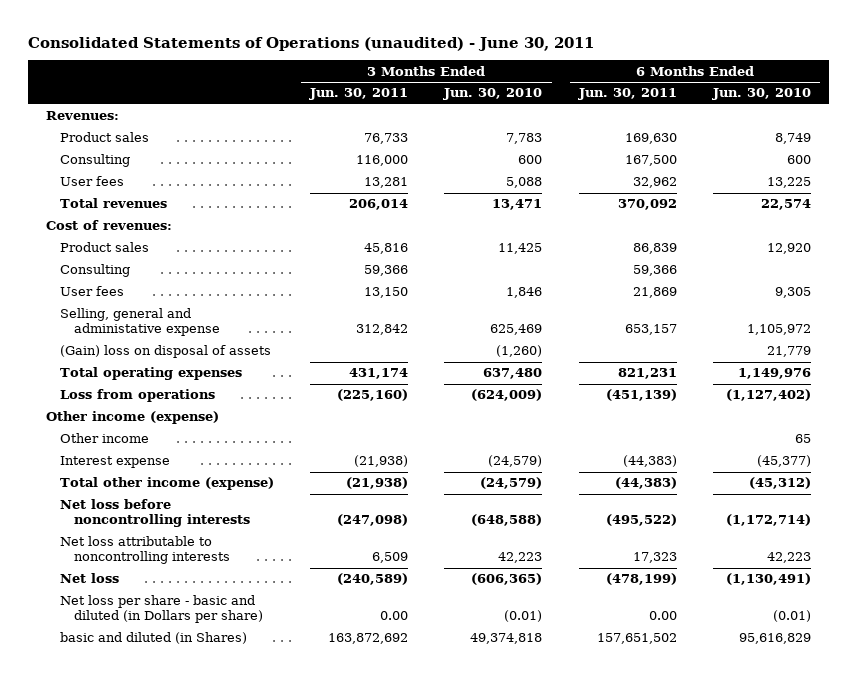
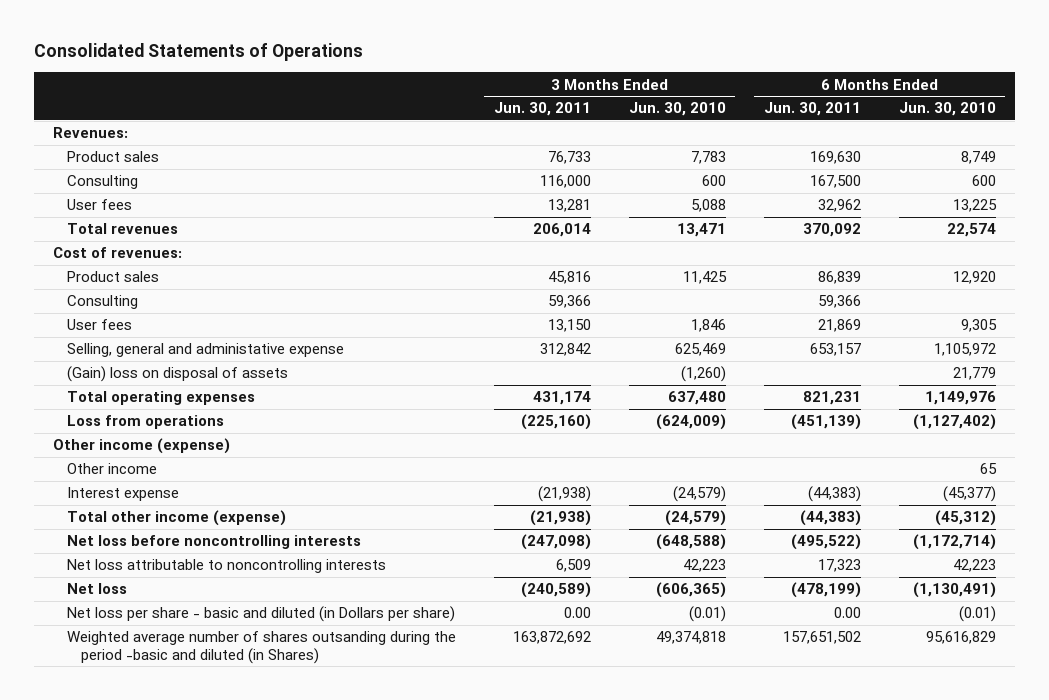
[28,36,595,51] Consolidated Statements of Operations (unaudited) - June 30, 2011 -> [33,43,363,62] Consolidated Statements of Operations
[60,632,248,645] basic and diluted (in Shares) -> [66,631,456,664] Weighted average number of shares outsanding during the period -basic and diluted (in Shares)

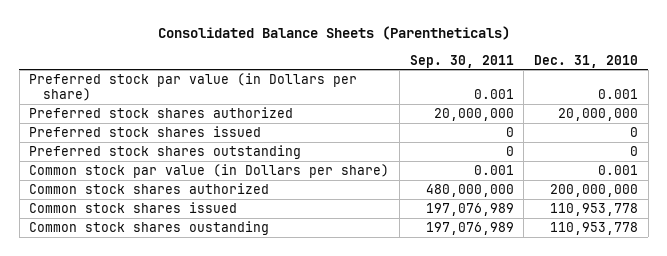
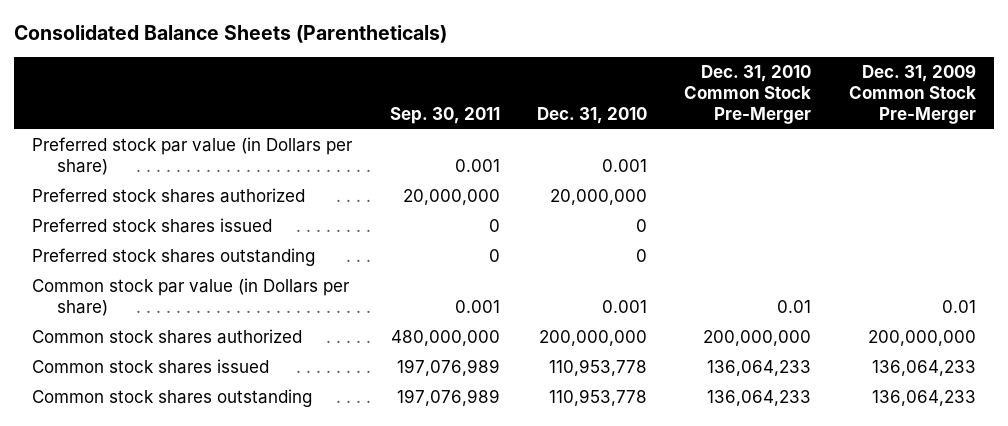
none -> [684,64,812,125] Dec. 31, 2010 Common Stock Pre-Merger
none -> [848,63,976,125] Dec. 31, 2009 Common Stock Pre-Merger
[29,220,270,235] Common stock shares oustanding -> [32,389,313,408] Common stock shares outstanding

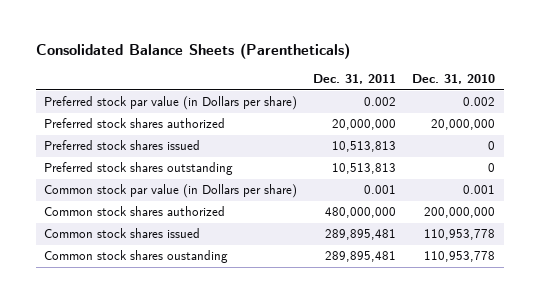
[389,107,500,125] Sep. 30, 2011 -> none
[684,64,812,125] Dec. 31, 2010 Common Stock Pre-Merger -> none
[848,63,976,125] Dec. 31, 2009 Common Stock Pre-Merger -> none
none -> [313,74,397,85] Dec. 31, 2011
[602,159,648,173] 0.001 -> [463,97,496,107] 0.002
[32,389,313,408] Common stock shares outstanding -> [43,250,228,264] Common stock shares oustanding

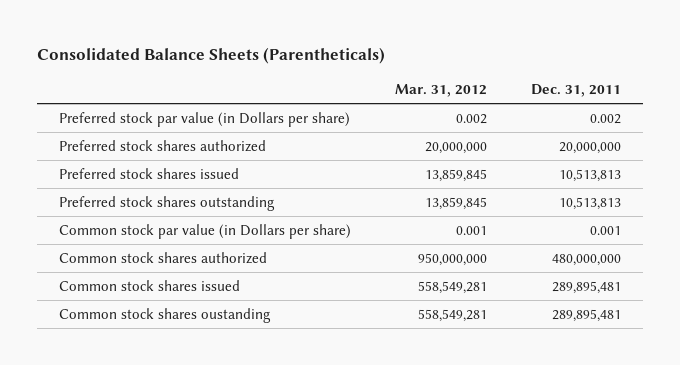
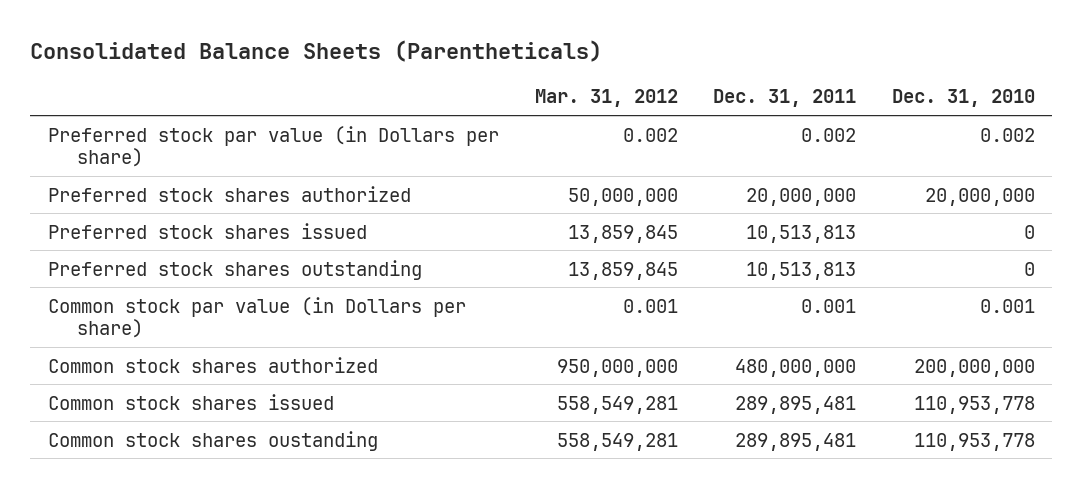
none -> [891,89,1035,108] Dec. 31, 2010
[425,141,488,154] 20,000,000 -> [567,187,678,206] 50,000,000

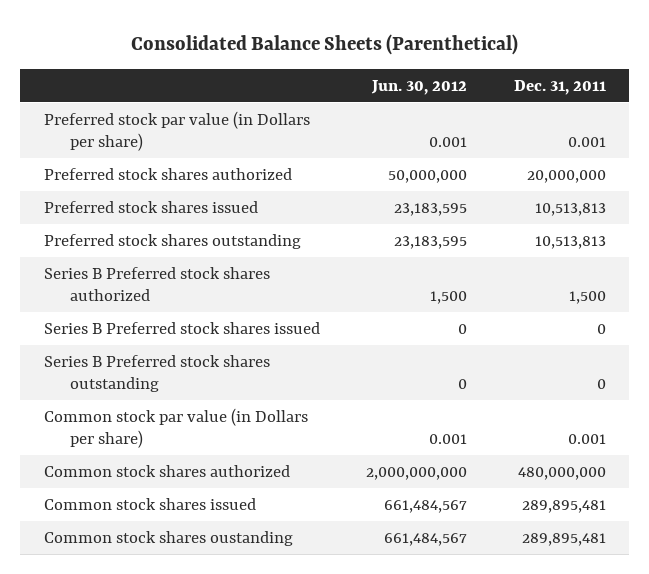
[30,40,603,63] Consolidated Balance Sheets (Parentheticals) -> [130,33,518,55] Consolidated Balance Sheets (Parenthetical)
[534,89,678,108] Mar. 31, 2012 -> none
[891,89,1035,108] Dec. 31, 2010 -> none
none -> [371,79,468,95] Jun. 30, 2012
[801,127,857,142] 0.002 -> [567,137,606,148] 0.001
none -> [43,266,270,302] Series B Preferred stock shares authorized
none -> [43,321,320,334] Series B Preferred stock shares issued
none -> [43,354,270,393] Series B Preferred stock shares outstanding

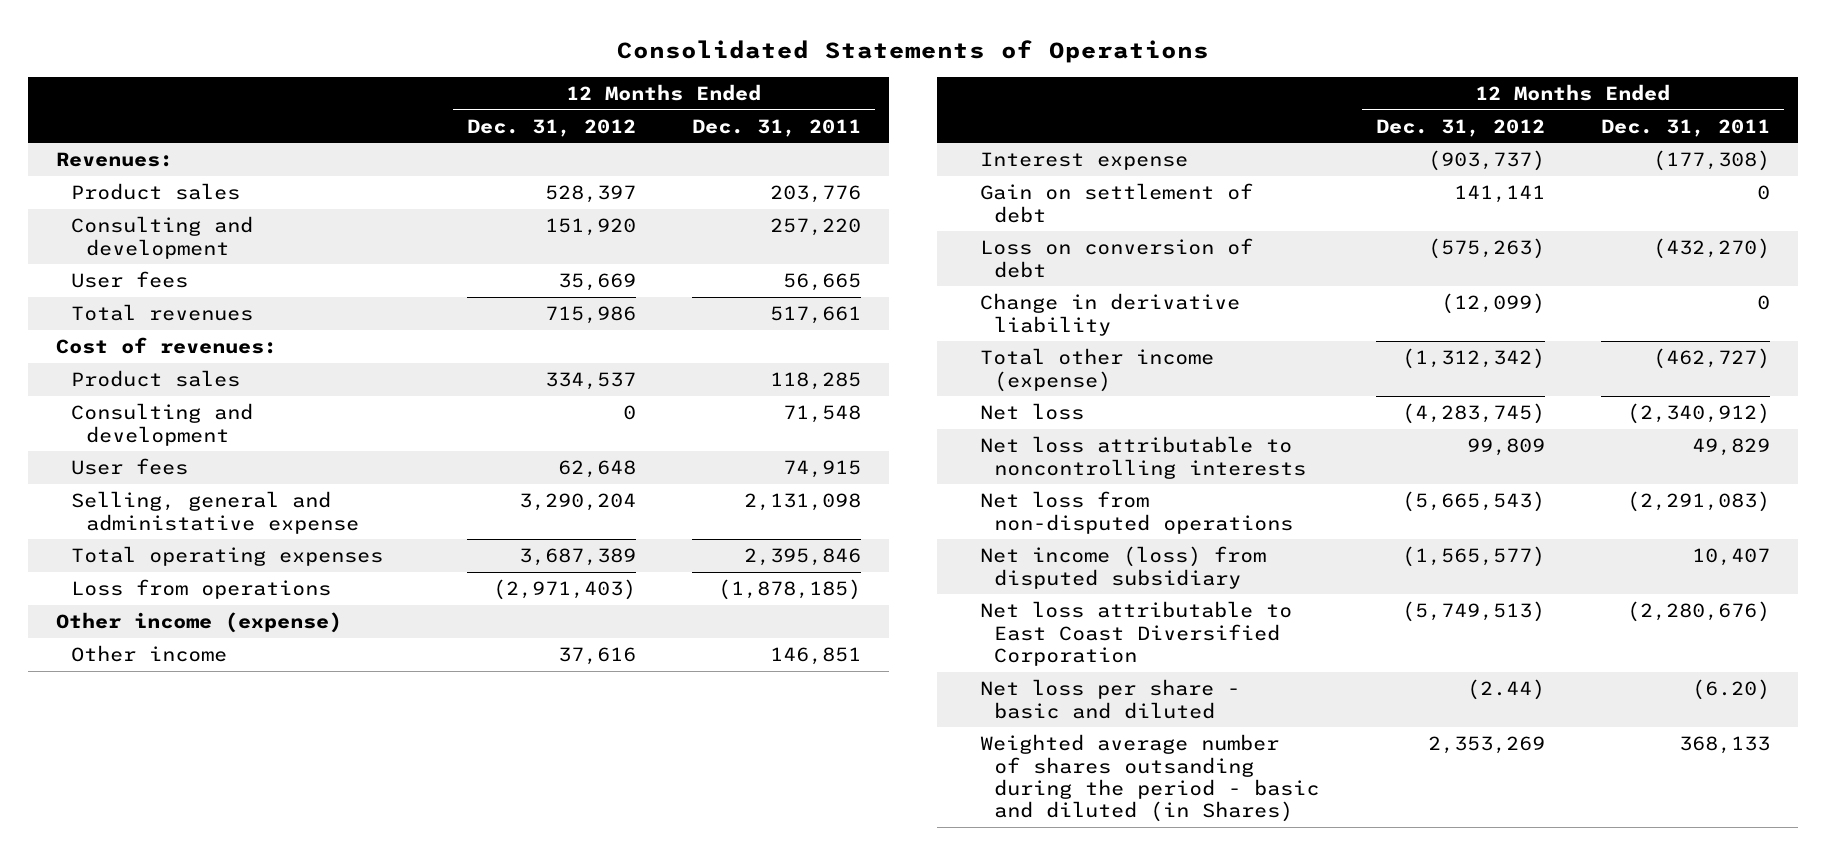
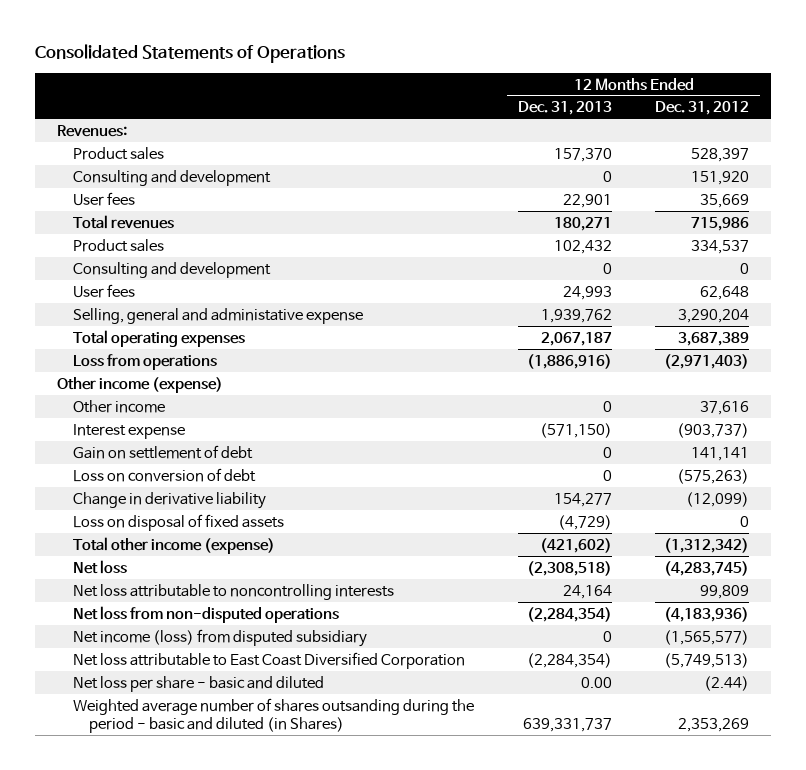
[692,118,862,137] Dec. 31, 2011 -> none
none -> [517,101,612,116] Dec. 31, 2013
[56,337,278,355] Cost of revenues: -> none
none -> [72,513,284,531] Loss on disposal of fixed assets
[1401,491,1545,513] (5,665,543) -> [664,606,750,622] (4,183,936)

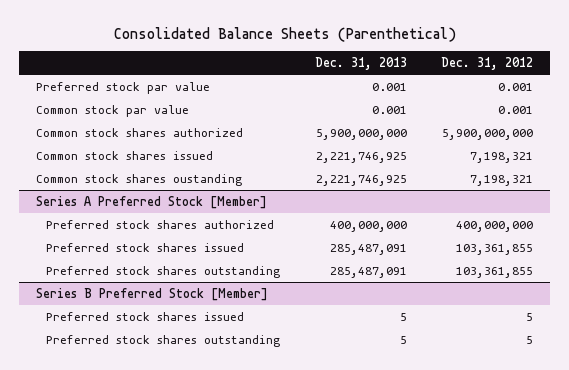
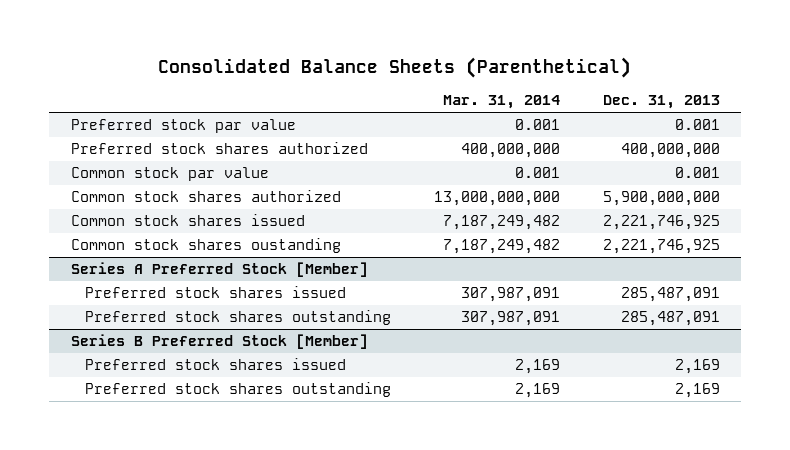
[440,56,533,70] Dec. 31, 2012 -> none
none -> [442,95,560,110] Mar. 31, 2014
none -> [70,142,368,155] Preferred stock shares authorized
[46,219,275,229] Preferred stock shares authorized -> none
[399,312,407,321] 5 -> [674,359,720,375] 2,169
[399,335,407,344] 5 -> [674,383,720,399] 2,169

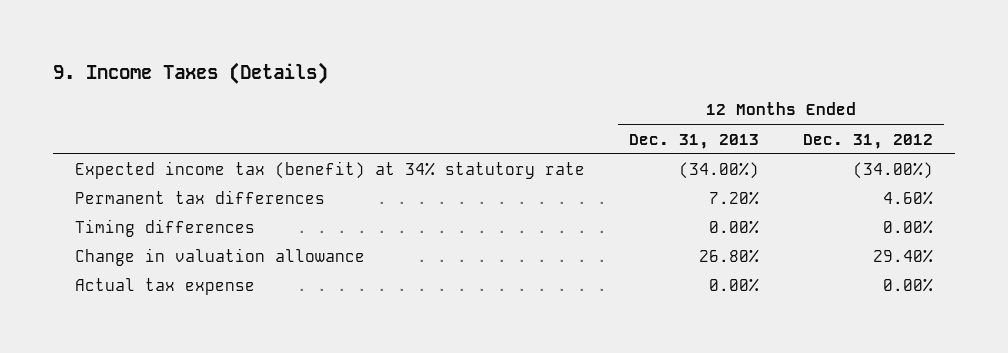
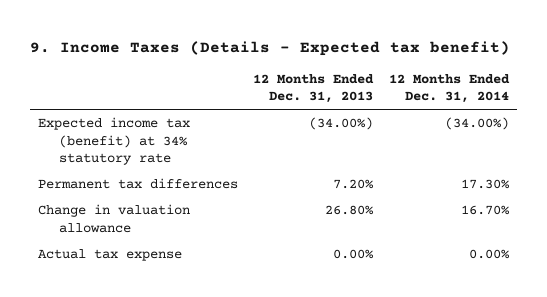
[53,61,329,84] 9. Income Taxes (Details) -> [30,40,511,56] 9. Income Taxes (Details - Expected tax benefit)
[802,133,933,149] Dec. 31, 2012 -> none
none -> [389,73,511,104] 12 Months Ended Dec. 31, 2014
[75,219,256,238] Timing differences -> none

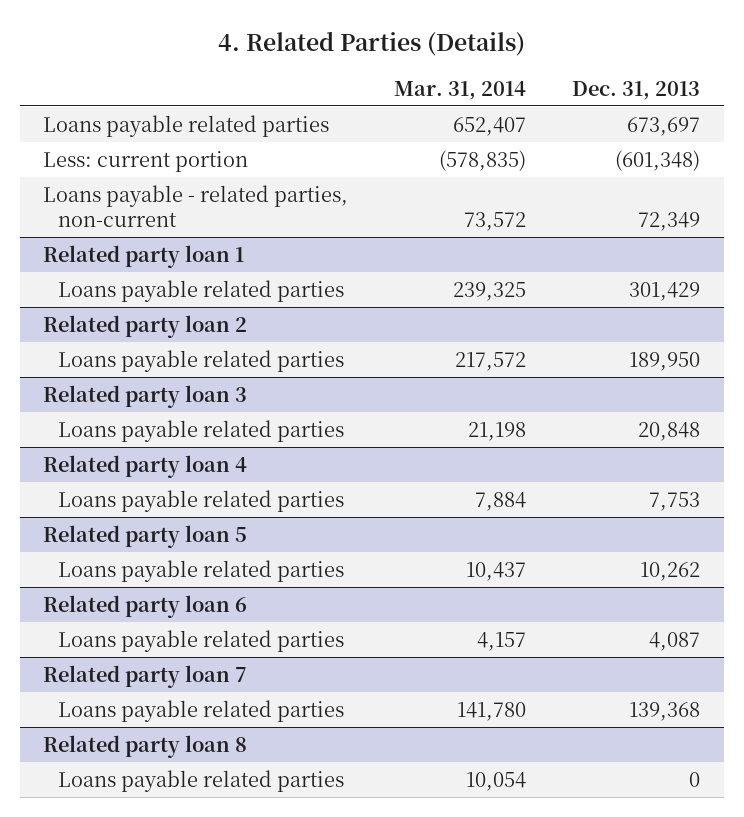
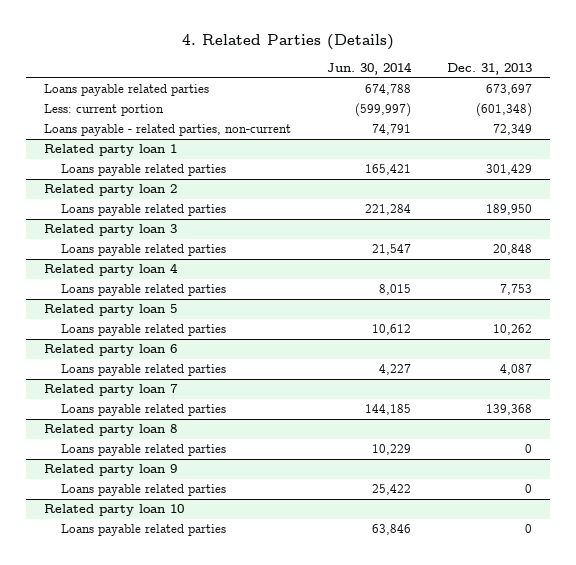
[394,80,527,100] Mar. 31, 2014 -> none
none -> [327,62,413,76] Jun. 30, 2014
none -> [44,464,178,477] Related party loan 9
none -> [60,484,226,497] Loans payable related parties
none -> [44,504,185,517] Related party loan 10
none -> [60,524,226,537] Loans payable related parties

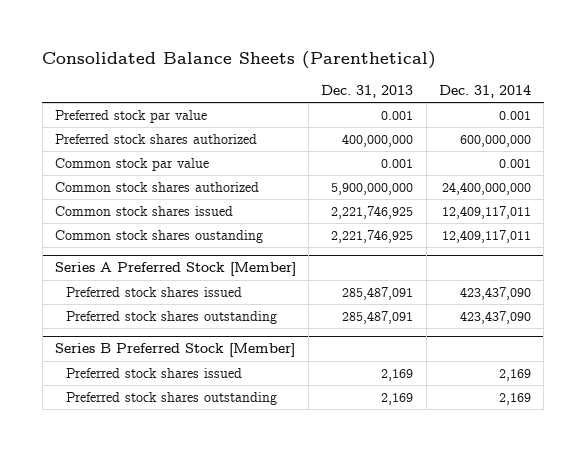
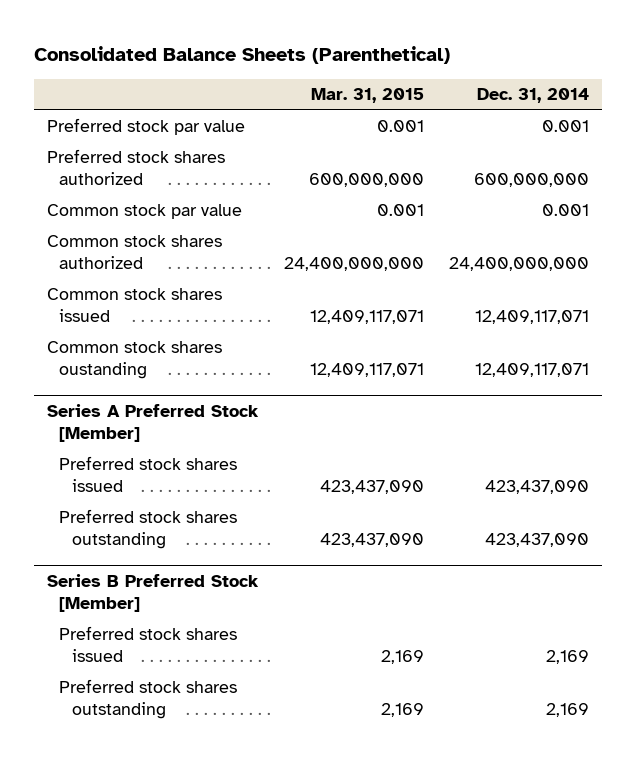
[321,85,414,99] Dec. 31, 2013 -> none
none -> [310,87,424,103] Mar. 31, 2015
[441,205,531,219] 12,409,117,011 -> [475,310,590,325] 12,409,117,071
[441,229,531,243] 12,409,117,011 -> [475,363,590,378] 12,409,117,071

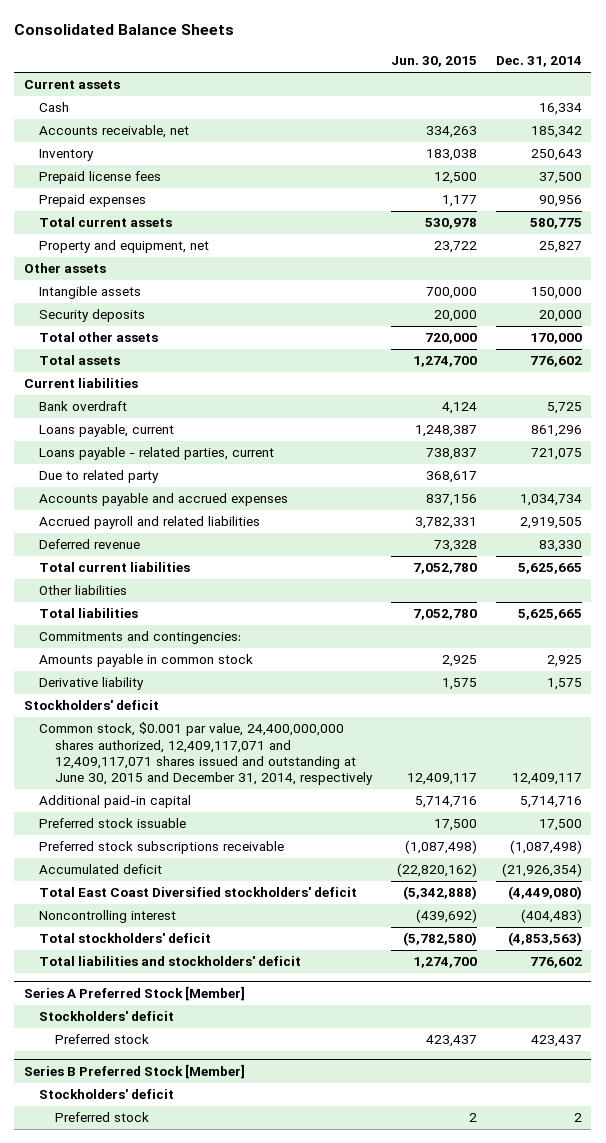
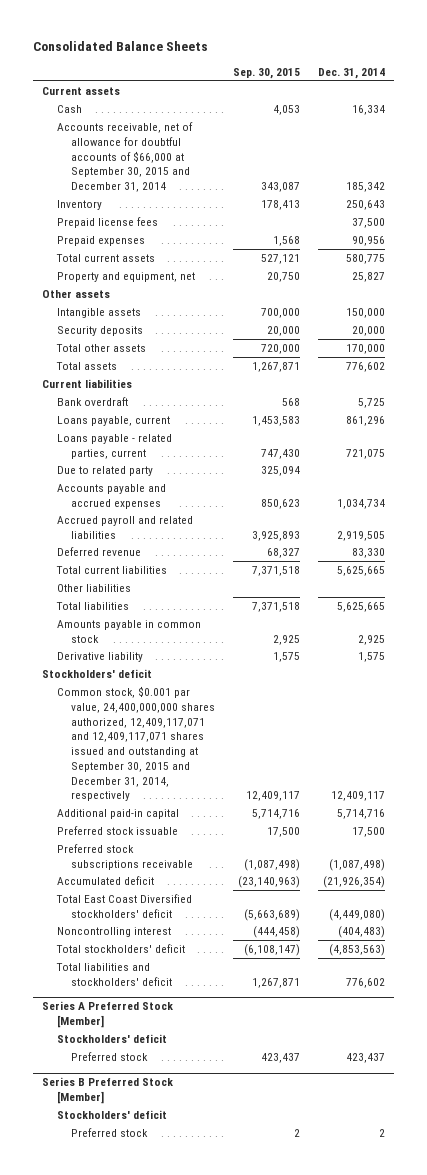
[390,56,477,68] Jun. 30, 2015 -> none
none -> [233,67,301,79] Sep. 30, 2015
[39,125,190,139] Accounts receivable, net -> [56,121,193,193] Accounts receivable, net of allowance for doubtful accounts of $66,000 at September 30, 2015 and December 31, 2014
[39,631,242,645] Commitments and contingencies: -> none
[39,722,373,786] Common stock, $0.001 par value, 24,400,000,000 shares authorized, 12,409,117,071 and 12,409,117,071 shares issued and outstanding at June 30, 2015 and December 31, 2014, respectively -> [56,685,216,802] Common stock, $0.001 par value, 24,400,000,000 shares authorized, 12,409,117,071 and 12,409,117,071 shares issued and outstanding at September 30, 2015 and December 31, 2014, respectively

